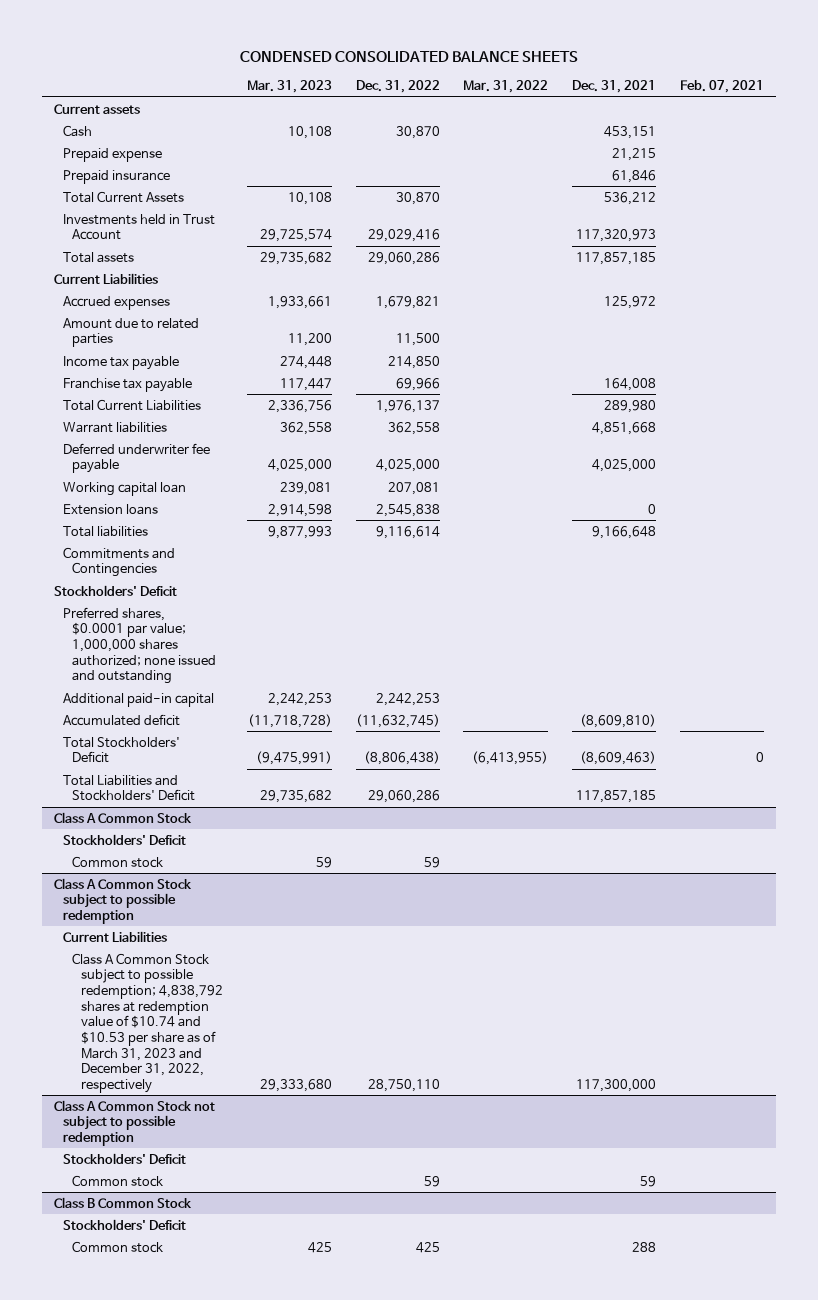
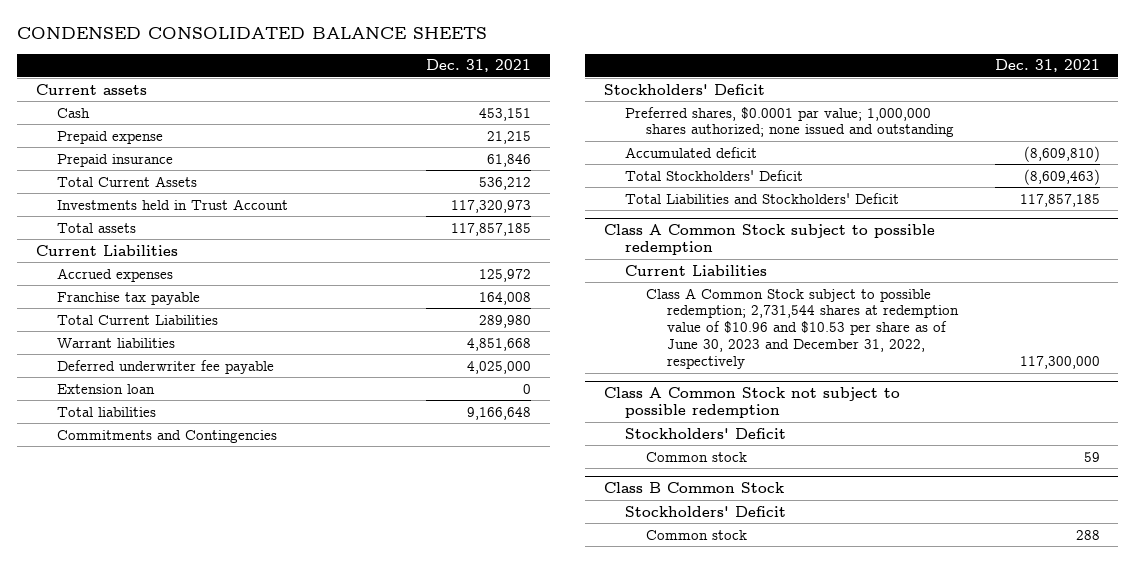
[246,80,332,94] Mar. 31, 2023 -> none
[355,80,440,94] Dec. 31, 2022 -> none
[463,80,549,94] Mar. 31, 2022 -> none
[679,80,764,94] Feb. 07, 2021 -> none
[63,317,200,348] Amount due to related parties -> none
[63,355,180,370] Income tax payable -> none
[63,481,187,496] Working capital loan -> none
[63,503,159,515] Extension loans -> [56,383,155,394] Extension loan
[63,692,215,707] Additional paid-in capital -> none
[54,811,193,823] Class A Common Stock -> none
[63,833,187,845] Stockholders' Deficit -> none
[72,855,164,868] Common stock -> none
[72,952,224,1093] Class A Common Stock subject to possible redemption; 4,838,792 shares at redemption value of $10.74 and $10.53 per share as of March 31, 2023 and December 31, 2022, respectively -> [645,287,960,370] Class A Common Stock subject to possible redemption; 2,731,544 shares at redemption value of $10.96 and $10.53 per share as of June 30, 2023 and December 31, 2022, respectively

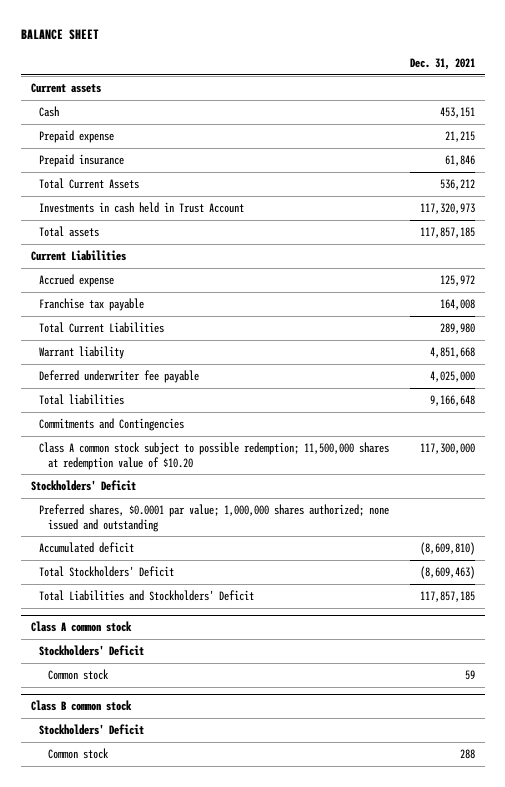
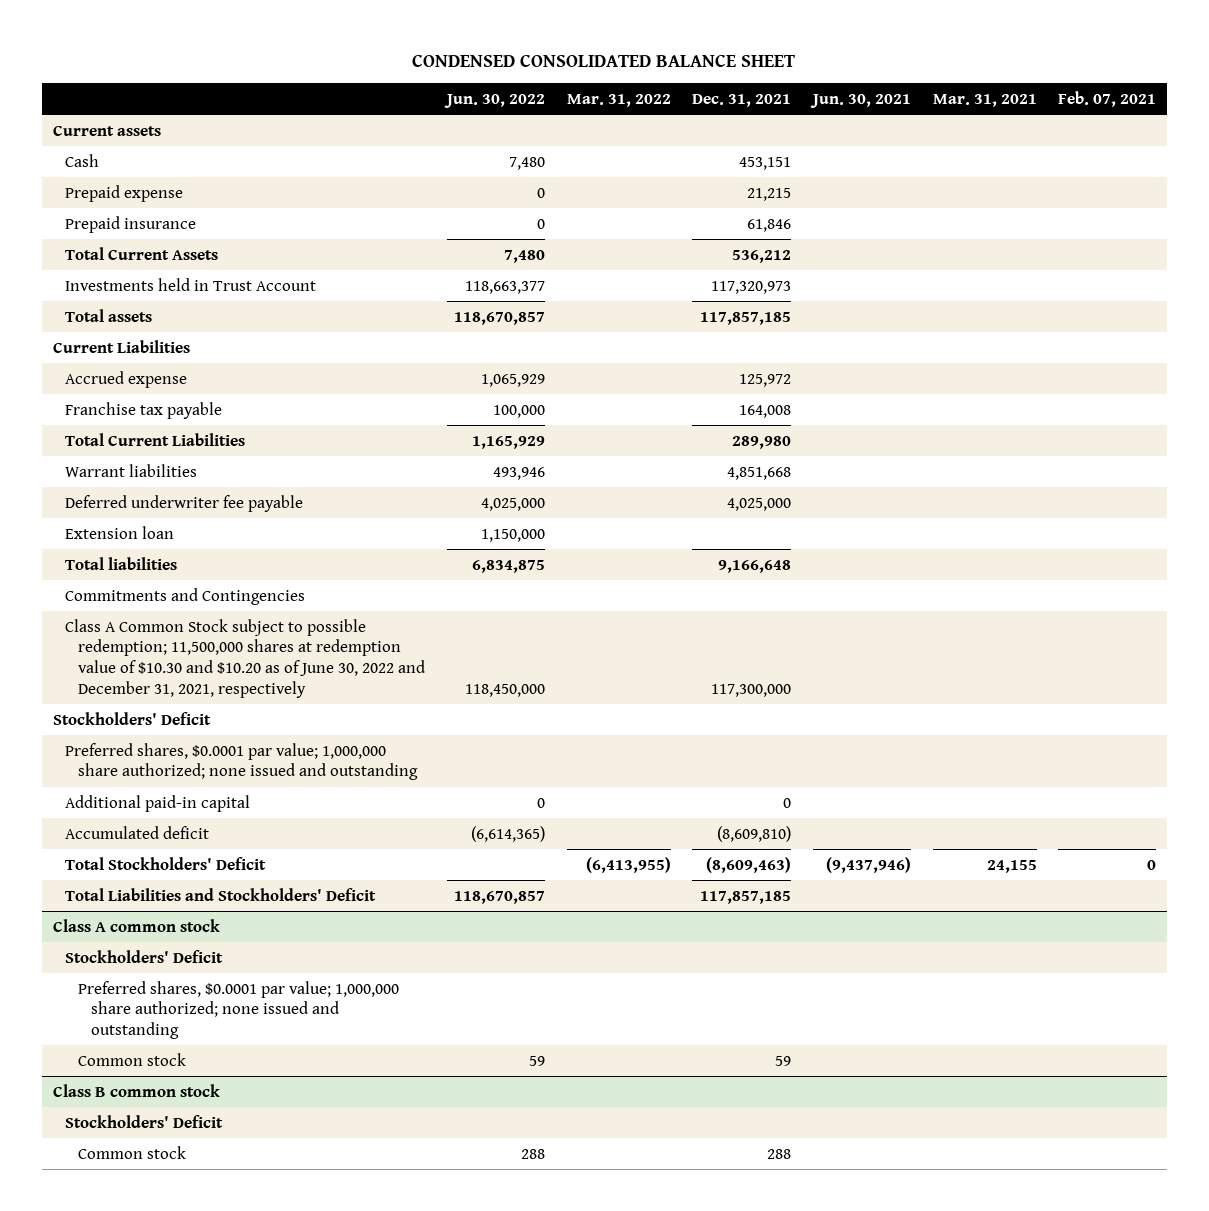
[20,29,99,41] BALANCE SHEET -> [412,54,796,68] CONDENSED CONSOLIDATED BALANCE SHEET
none -> [444,94,546,109] Jun. 30, 2022
none -> [566,94,671,108] Mar. 31, 2022
none -> [809,94,911,109] Jun. 30, 2021
none -> [932,94,1037,108] Mar. 31, 2021
none -> [1058,91,1157,108] Feb. 07, 2021
[39,202,245,214] Investments in cash held in Trust Account -> [65,277,317,291] Investments held in Trust Account
[39,346,125,360] Warrant liability -> [65,463,198,477] Warrant liabilities
none -> [65,525,175,539] Extension loan
[39,442,390,470] Class A common stock subject to possible redemption; 11,500,000 shares at redemption value of $10.20 -> [65,618,426,698] Class A Common Stock subject to possible redemption; 11,500,000 shares at redemption value of $10.30 and $10.20 as of June 30, 2022 and December 31, 2021, respectively
[39,504,390,532] Preferred shares, $0.0001 par value; 1,000,000 shares authorized; none issued and outstanding -> [65,742,419,781] Preferred shares, $0.0001 par value; 1,000,000 share authorized; none issued and outstanding
none -> [65,794,251,812] Additional paid-in capital
none -> [78,980,400,1039] Preferred shares, $0.0001 par value; 1,000,000 share authorized; none issued and outstanding

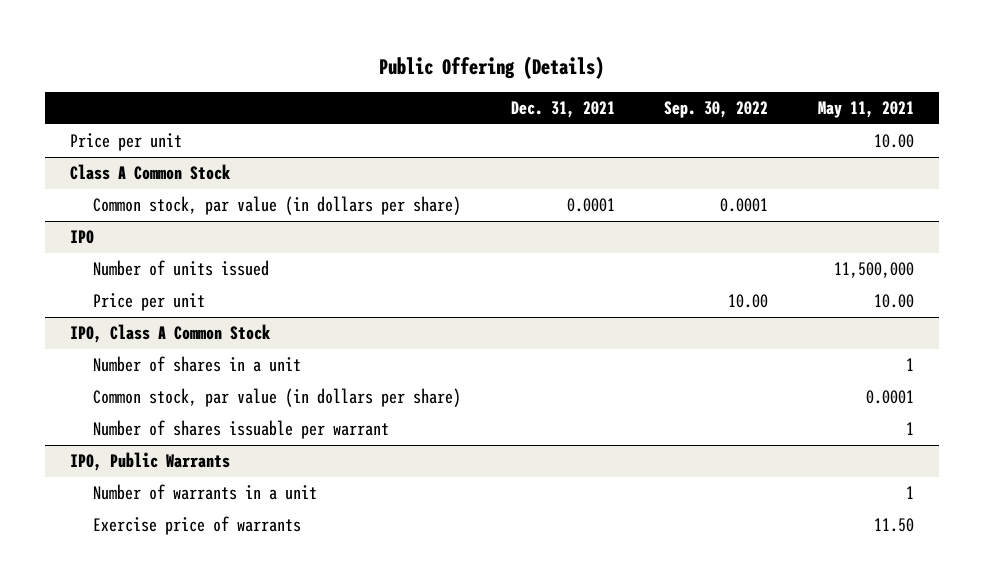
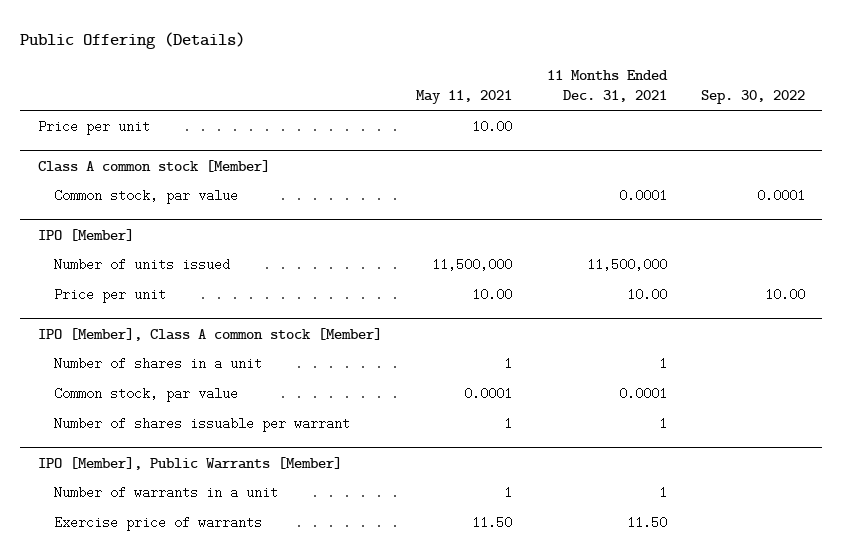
[510,101,615,119] Dec. 31, 2021 -> none
none -> [546,70,668,103] 11 Months Ended Dec. 31, 2021
[70,164,232,181] Class A Common Stock -> [37,159,270,172] Class A common stock [Member]
[92,196,461,216] Common stock, par value (in dollars per share) -> [54,188,239,204] Common stock, par value
[70,230,95,245] IPO -> [37,228,134,241] IPO [Member]
[70,324,272,344] IPO, Class A Common Stock -> [37,327,382,341] IPO [Member], Class A common stock [Member]
[92,388,461,408] Common stock, par value (in dollars per share) -> [54,386,239,402] Common stock, par value
[70,452,231,472] IPO, Public Warrants -> [37,456,342,470] IPO [Member], Public Warrants [Member]

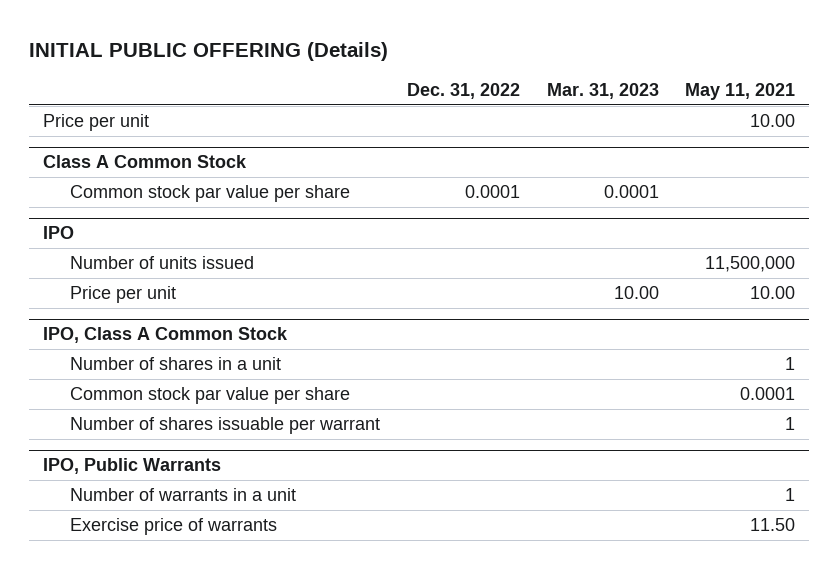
[20,31,246,49] Public Offering (Details) -> [29,41,389,61] INITIAL PUBLIC OFFERING (Details)
[546,70,668,103] 11 Months Ended Dec. 31, 2021 -> none
[701,90,806,105] Sep. 30, 2022 -> none
none -> [407,82,521,99] Dec. 31, 2022
none -> [546,82,659,99] Mar. 31, 2023
[37,159,270,172] Class A common stock [Member] -> [42,155,247,169] Class A Common Stock
[54,188,239,204] Common stock, par value -> [70,185,351,203] Common stock par value per share
[37,228,134,241] IPO [Member] -> [42,226,74,240] IPO
[37,327,382,341] IPO [Member], Class A common stock [Member] -> [42,327,288,344] IPO, Class A Common Stock
[54,386,239,402] Common stock, par value -> [70,387,351,405] Common stock par value per share
[37,456,342,470] IPO [Member], Public Warrants [Member] -> [42,458,221,475] IPO, Public Warrants

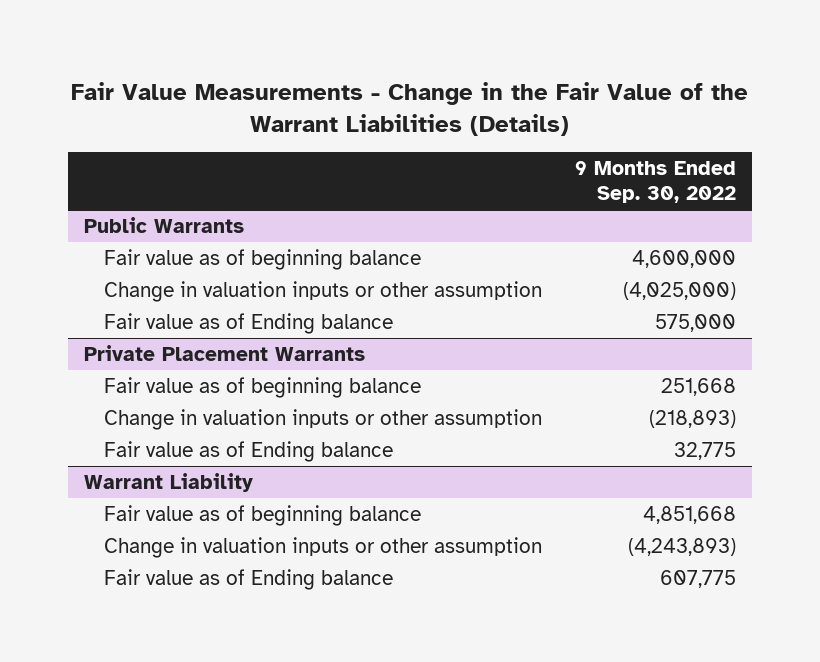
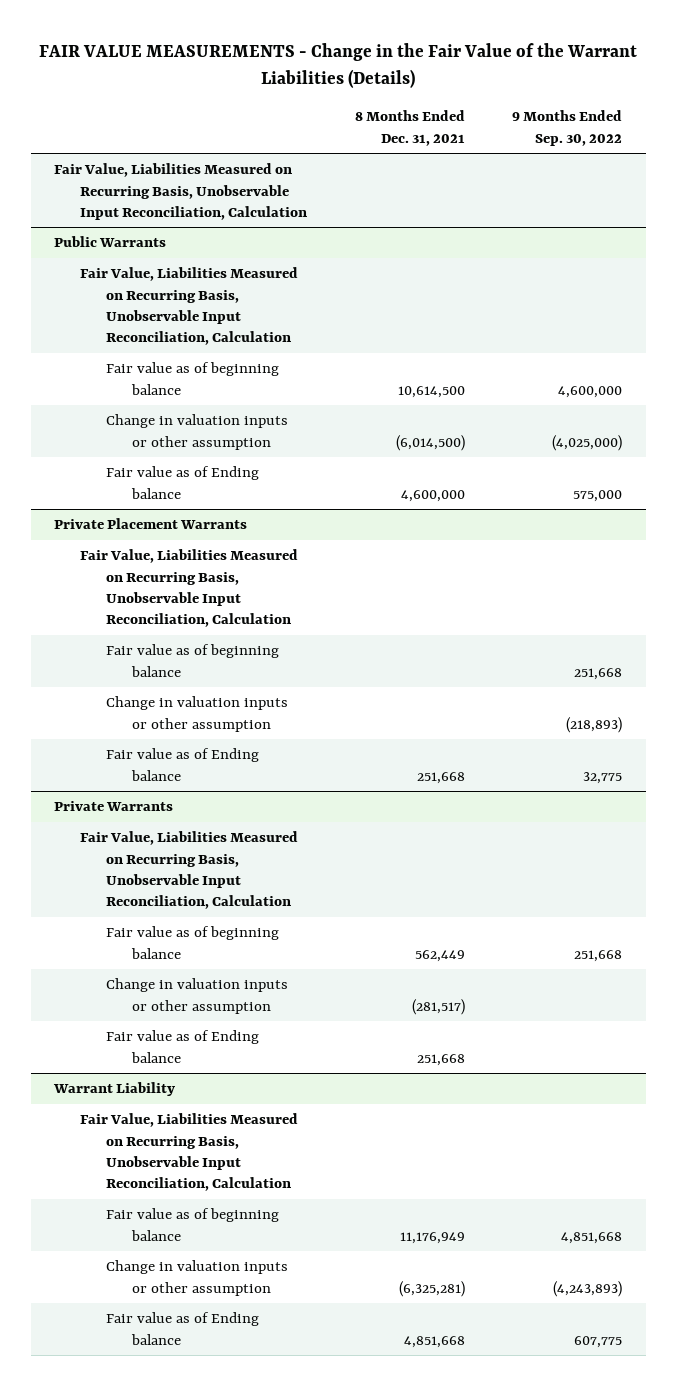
[70,81,748,136] Fair Value Measurements - Change in the Fair Value of the Warrant Liabilities (Details) -> [39,43,638,88] FAIR VALUE MEASUREMENTS - Change in the Fair Value of the Warrant Liabilities (Details)
none -> [354,110,465,146] 8 Months Ended Dec. 31, 2021
none -> [54,163,308,221] Fair Value, Liabilities Measured on Recurring Basis, Unobservable Input Reconciliation, Calculation
none -> [80,267,299,346] Fair Value, Liabilities Measured on Recurring Basis, Unobservable Input Reconciliation, Calculation
none -> [80,549,299,628] Fair Value, Liabilities Measured on Recurring Basis, Unobservable Input Reconciliation, Calculation
none -> [54,801,174,812] Private Warrants
none -> [80,831,299,910] Fair Value, Liabilities Measured on Recurring Basis, Unobservable Input Reconciliation, Calculation
none -> [106,926,280,959] Fair value as of beginning balance
none -> [106,978,289,1014] Change in valuation inputs or other assumption
none -> [106,1030,260,1063] Fair value as of Ending balance
none -> [80,1113,299,1192] Fair Value, Liabilities Measured on Recurring Basis, Unobservable Input Reconciliation, Calculation

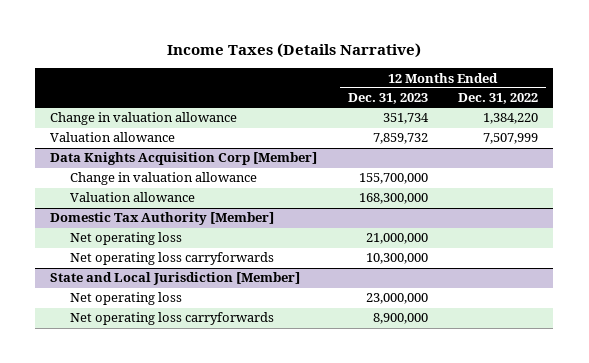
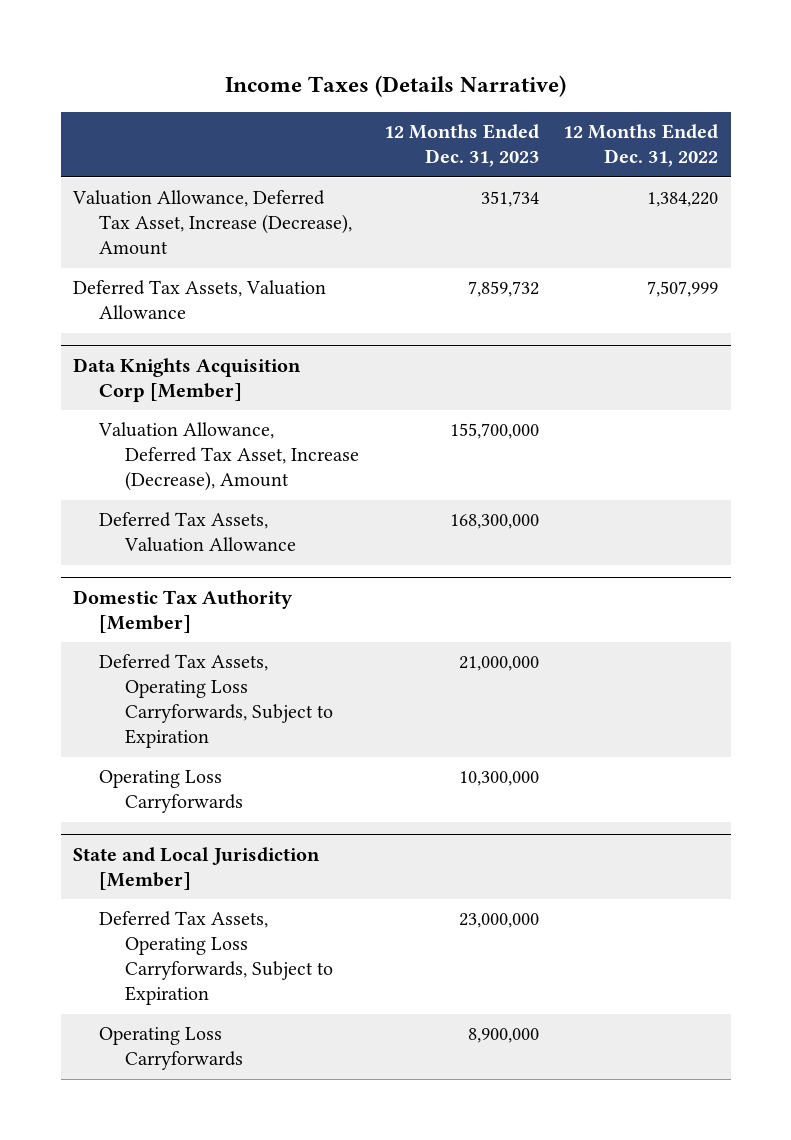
[50,112,238,126] Change in valuation allowance -> [71,190,352,256] Valuation Allowance, Deferred Tax Asset, Increase (Decrease), Amount
[50,132,176,143] Valuation allowance -> [72,280,326,320] Deferred Tax Assets, Valuation Allowance
[70,172,258,186] Change in valuation allowance -> [97,422,359,492] Valuation Allowance, Deferred Tax Asset, Increase (Decrease), Amount
[70,192,196,203] Valuation allowance -> [98,512,296,553] Deferred Tax Assets, Valuation Allowance
[70,232,183,246] Net operating loss -> [98,654,333,749] Deferred Tax Assets, Operating Loss Carryforwards, Subject to Expiration
[70,252,275,266] Net operating loss carryforwards -> [98,770,243,814] Operating Loss Carryforwards
[70,292,183,306] Net operating loss -> [98,911,333,1006] Deferred Tax Assets, Operating Loss Carryforwards, Subject to Expiration
[70,312,275,326] Net operating loss carryforwards -> [98,1027,243,1071] Operating Loss Carryforwards

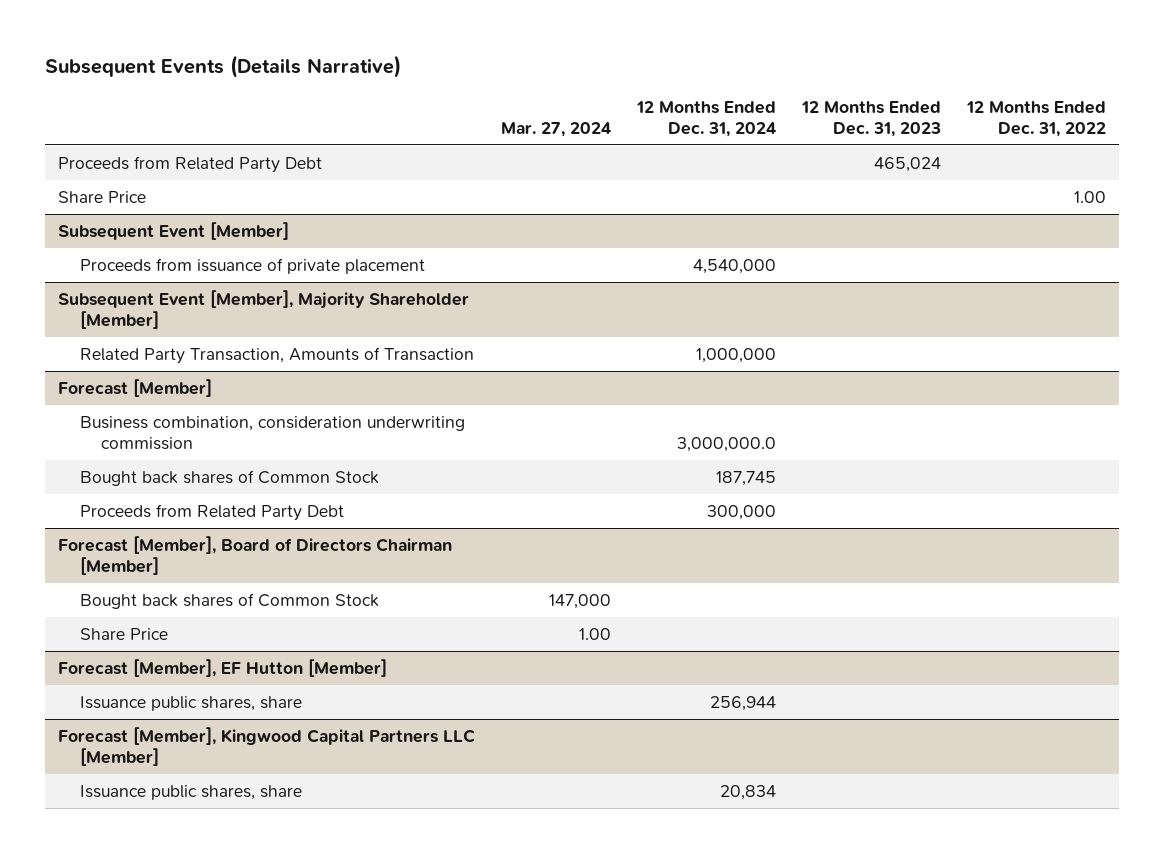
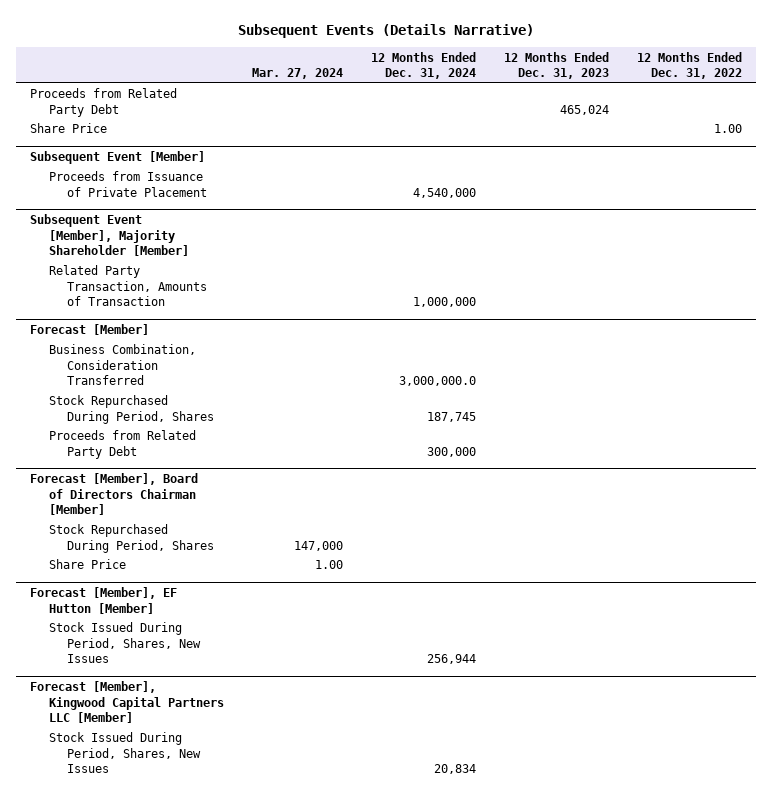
[79,257,425,274] Proceeds from issuance of private placement -> [48,171,208,197] Proceeds from Issuance of Private Placement
[79,415,465,450] Business combination, consideration underwriting commission -> [48,344,196,386] Business Combination, Consideration Transferred
[79,469,379,486] Bought back shares of Common Stock -> [48,395,215,424] Stock Repurchased During Period, Shares
[79,592,379,609] Bought back shares of Common Stock -> [48,524,215,553] Stock Repurchased During Period, Shares
[79,695,302,711] Issuance public shares, share -> [48,622,202,664] Stock Issued During Period, Shares, New Issues
[79,784,302,800] Issuance public shares, share -> [48,732,202,774] Stock Issued During Period, Shares, New Issues

